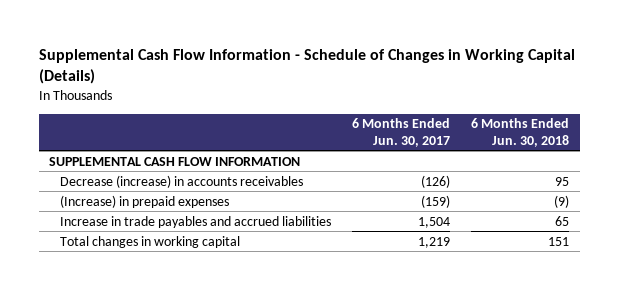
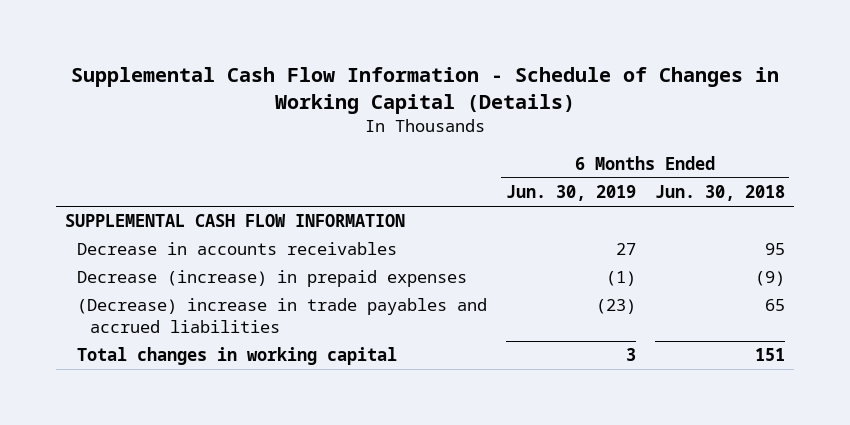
[351,118,450,147] 6 Months Ended Jun. 30, 2017 -> none
none -> [506,185,637,202] Jun. 30, 2019
[59,174,303,188] Decrease (increase) in accounts receivables -> [77,242,398,256] Decrease in accounts receivables
[59,194,229,208] (Increase) in prepaid expenses -> [77,270,468,288] Decrease (increase) in prepaid expenses
[59,215,331,228] Increase in trade payables and accrued liabilities -> [77,298,488,334] (Decrease) increase in trade payables and accrued liabilities

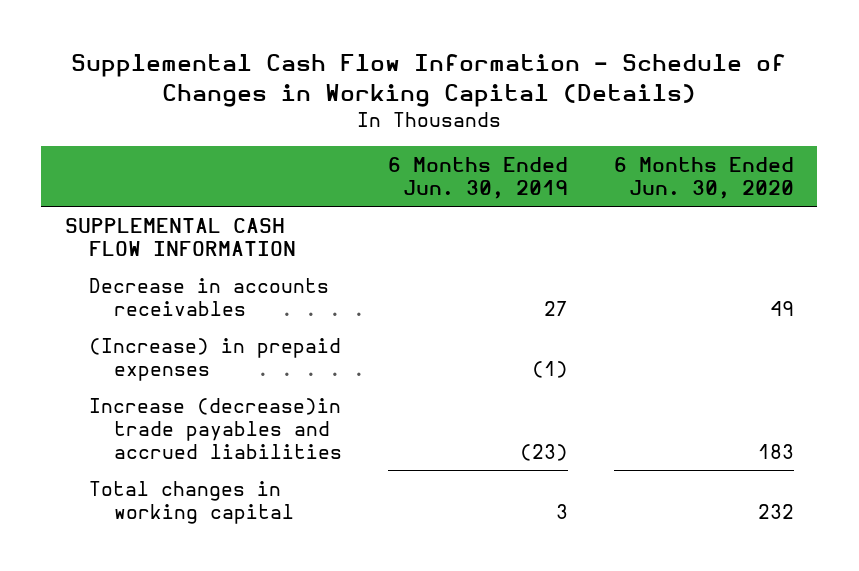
[654,185,785,202] Jun. 30, 2018 -> none
none -> [614,157,795,200] 6 Months Ended Jun. 30, 2020
[77,270,468,288] Decrease (increase) in prepaid expenses -> [89,337,342,381] (Increase) in prepaid expenses
[77,298,488,334] (Decrease) increase in trade payables and accrued liabilities -> [89,397,342,460] Increase (decrease)in trade payables and accrued liabilities

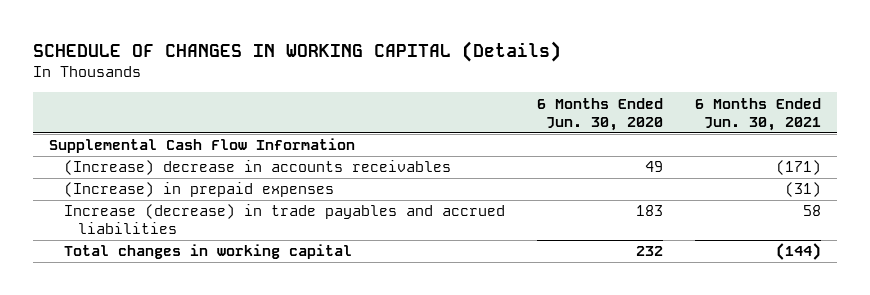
[71,54,787,108] Supplemental Cash Flow Information - Schedule of Changes in Working Capital (Details) -> [33,40,562,62] SCHEDULE OF CHANGES IN WORKING CAPITAL (Details)
[388,157,569,200] 6 Months Ended Jun. 30, 2019 -> none
none -> [694,97,821,131] 6 Months Ended Jun. 30, 2021
[64,217,297,256] SUPPLEMENTAL CASH FLOW INFORMATION -> [49,138,356,154] Supplemental Cash Flow Information
[89,277,330,316] Decrease in accounts receivables -> [63,160,451,176] (Increase) decrease in accounts receivables
[89,397,342,460] Increase (decrease)in trade payables and accrued liabilities -> [63,204,505,235] Increase (decrease) in trade payables and accrued liabilities

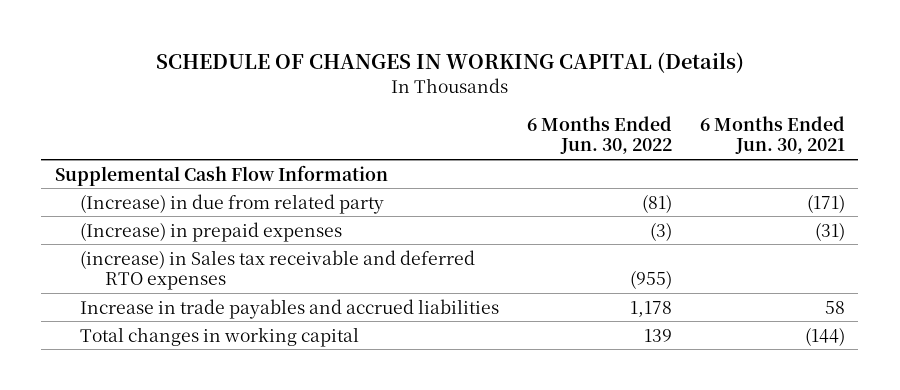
[536,97,663,131] 6 Months Ended Jun. 30, 2020 -> none
none -> [526,115,672,155] 6 Months Ended Jun. 30, 2022
[63,160,451,176] (Increase) decrease in accounts receivables -> [80,193,385,214] (Increase) in due from related party
none -> [80,249,476,291] (increase) in Sales tax receivable and deferred RTO expenses
[63,204,505,235] Increase (decrease) in trade payables and accrued liabilities -> [80,298,500,319] Increase in trade payables and accrued liabilities

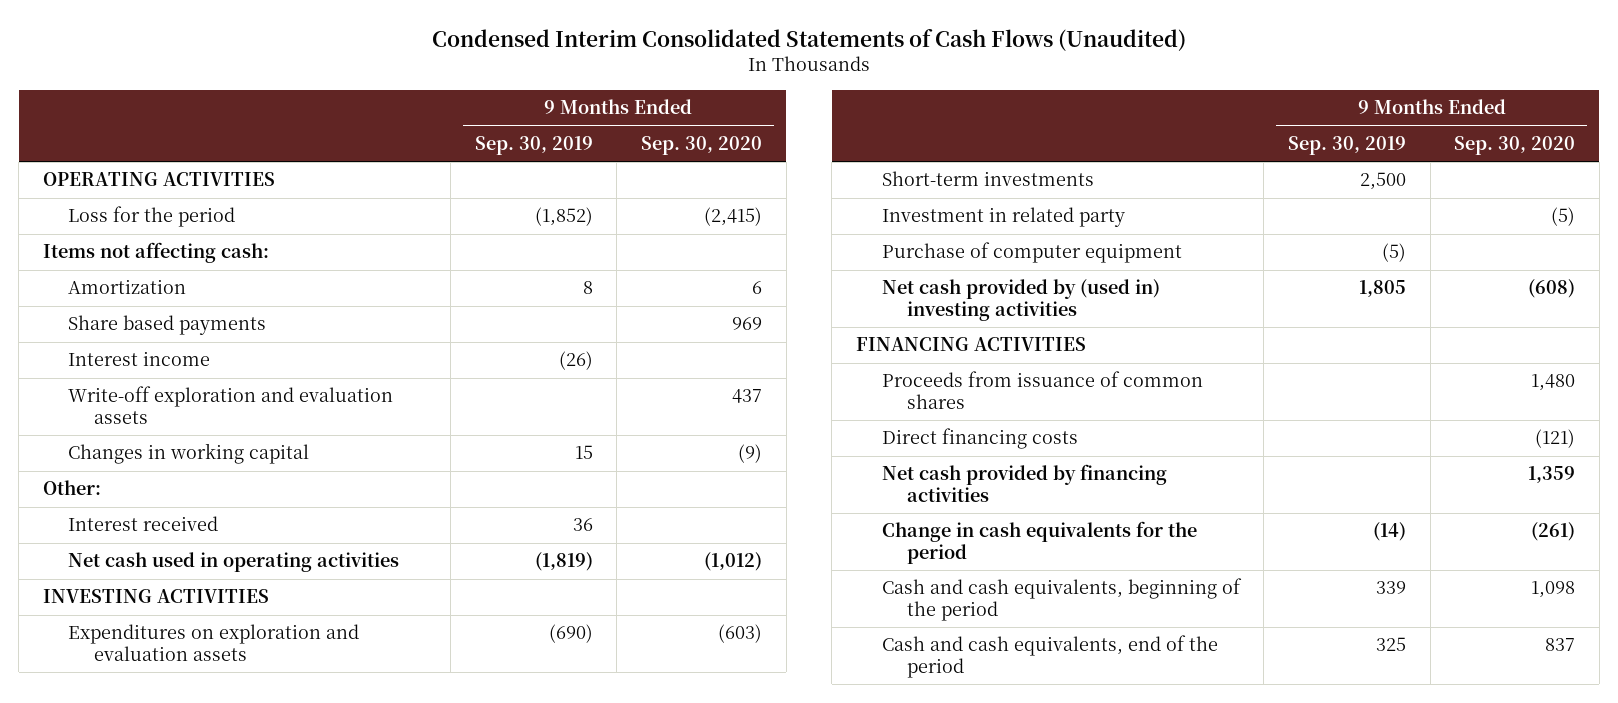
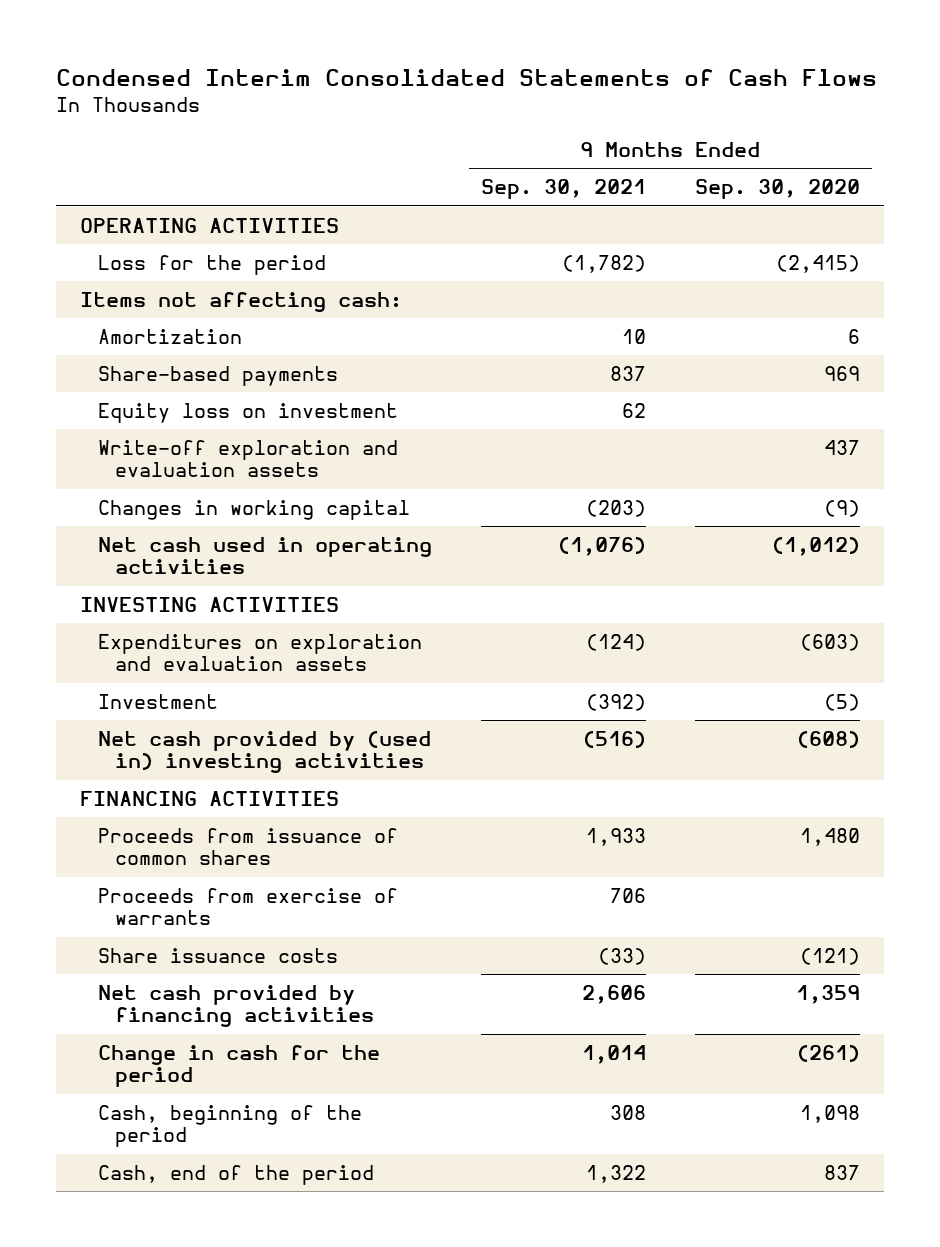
[432,28,1187,51] Condensed Interim Consolidated Statements of Cash Flows (Unaudited) -> [55,68,877,86] Condensed Interim Consolidated Statements of Cash Flows
[474,135,593,155] Sep. 30, 2019 -> none
none -> [480,179,646,200] Sep. 30, 2021
[68,351,211,367] Interest income -> none
[68,315,267,336] Share based payments -> [97,365,338,386] Share-based payments
none -> [97,402,398,423] Equity loss on investment
[42,480,101,496] Other: -> none
[68,516,219,532] Interest received -> none
[881,171,1094,187] Short-term investments -> none
[881,242,1182,264] Purchase of computer equipment -> none
[881,207,1125,228] Investment in related party -> [97,693,218,709] Investment
none -> [97,887,398,926] Proceeds from exercise of warrants
[881,428,1078,450] Direct financing costs -> [97,947,338,963] Share issuance costs
[881,521,1197,565] Change in cash equivalents for the period -> [97,1044,380,1088] Change in cash for the period
[881,578,1242,622] Cash and cash equivalents, beginning of the period -> [97,1104,362,1148] Cash, beginning of the period
[881,635,1218,679] Cash and cash equivalents, end of the period -> [97,1164,374,1185] Cash, end of the period

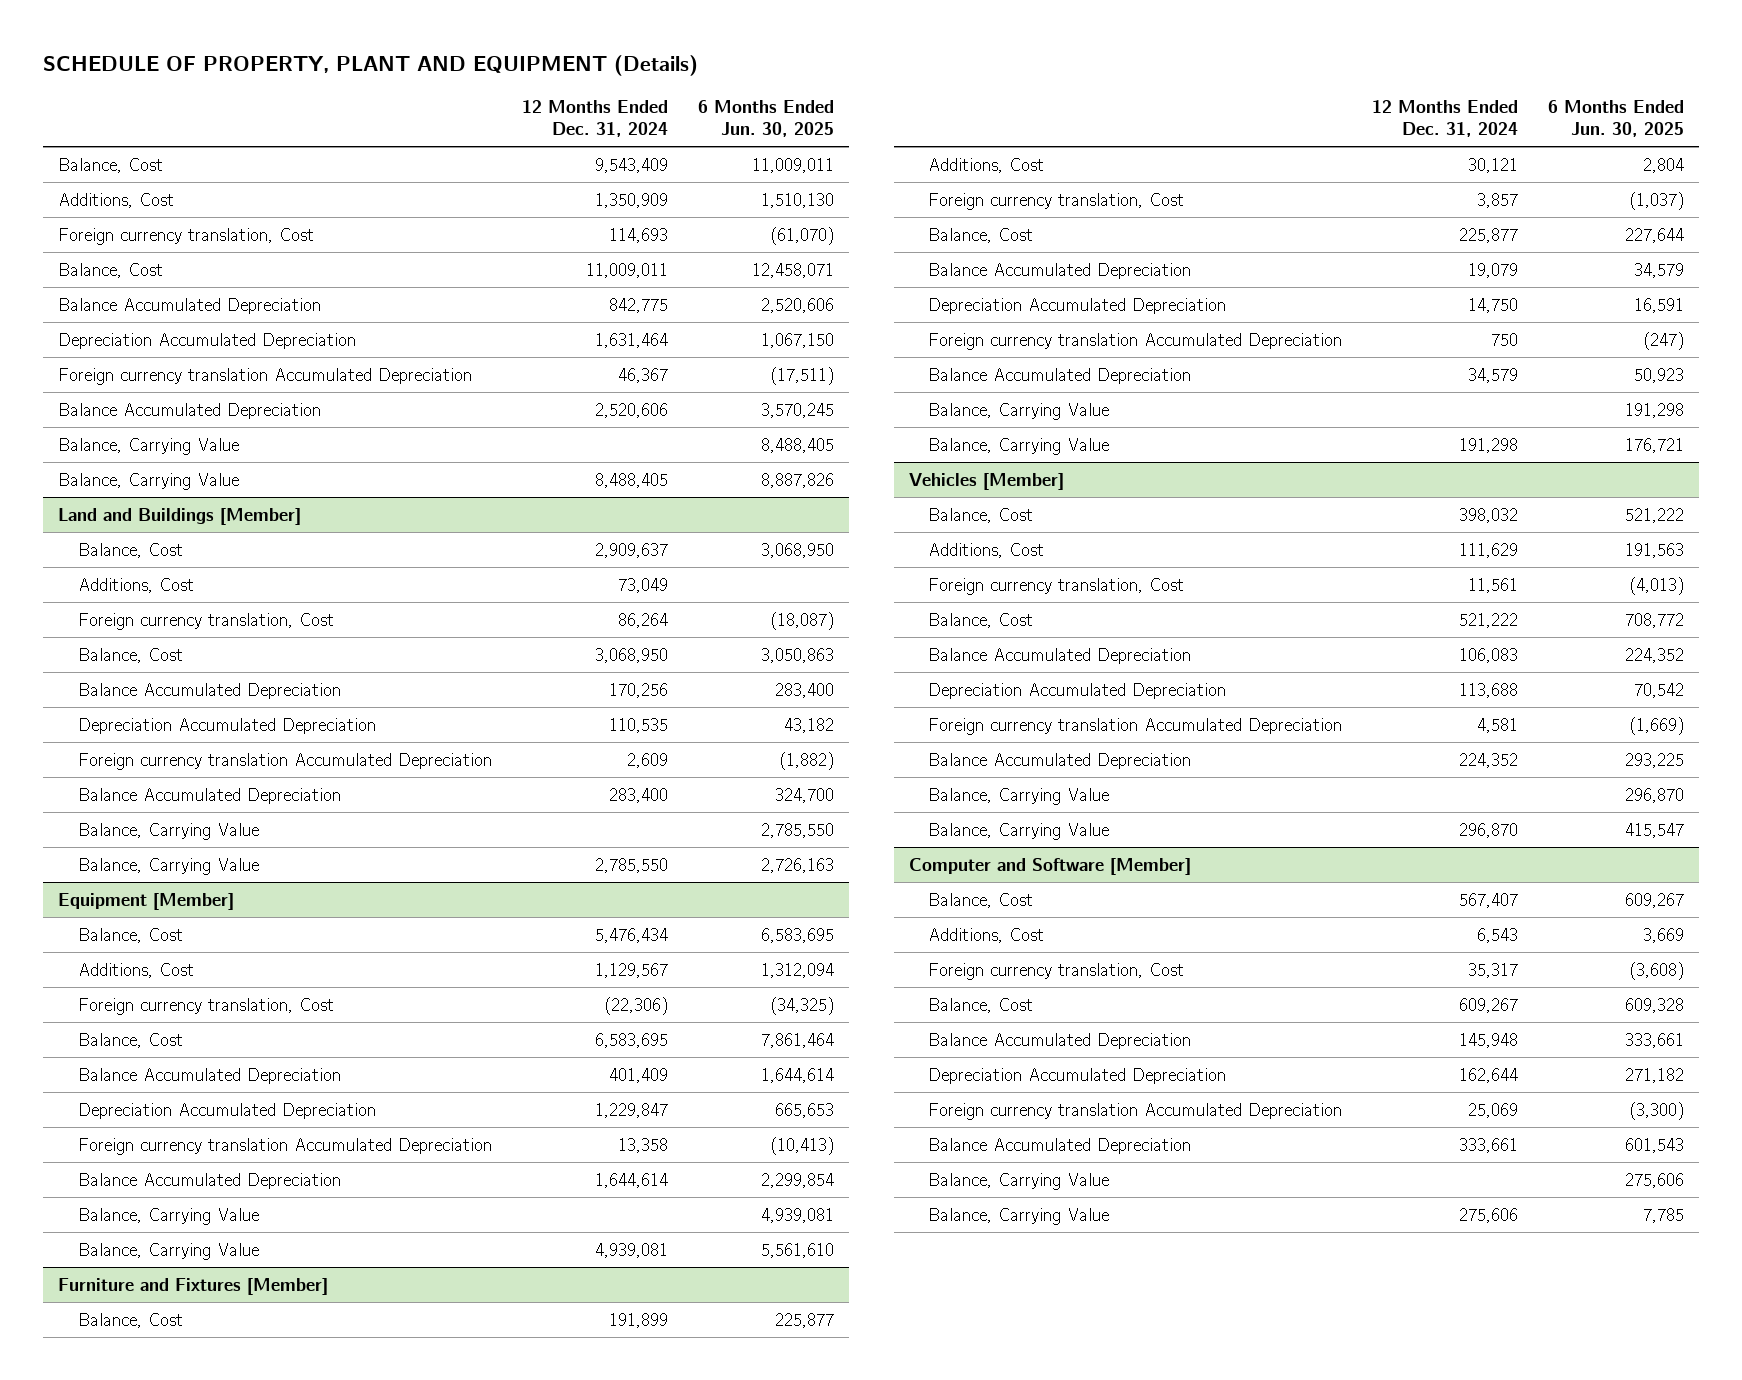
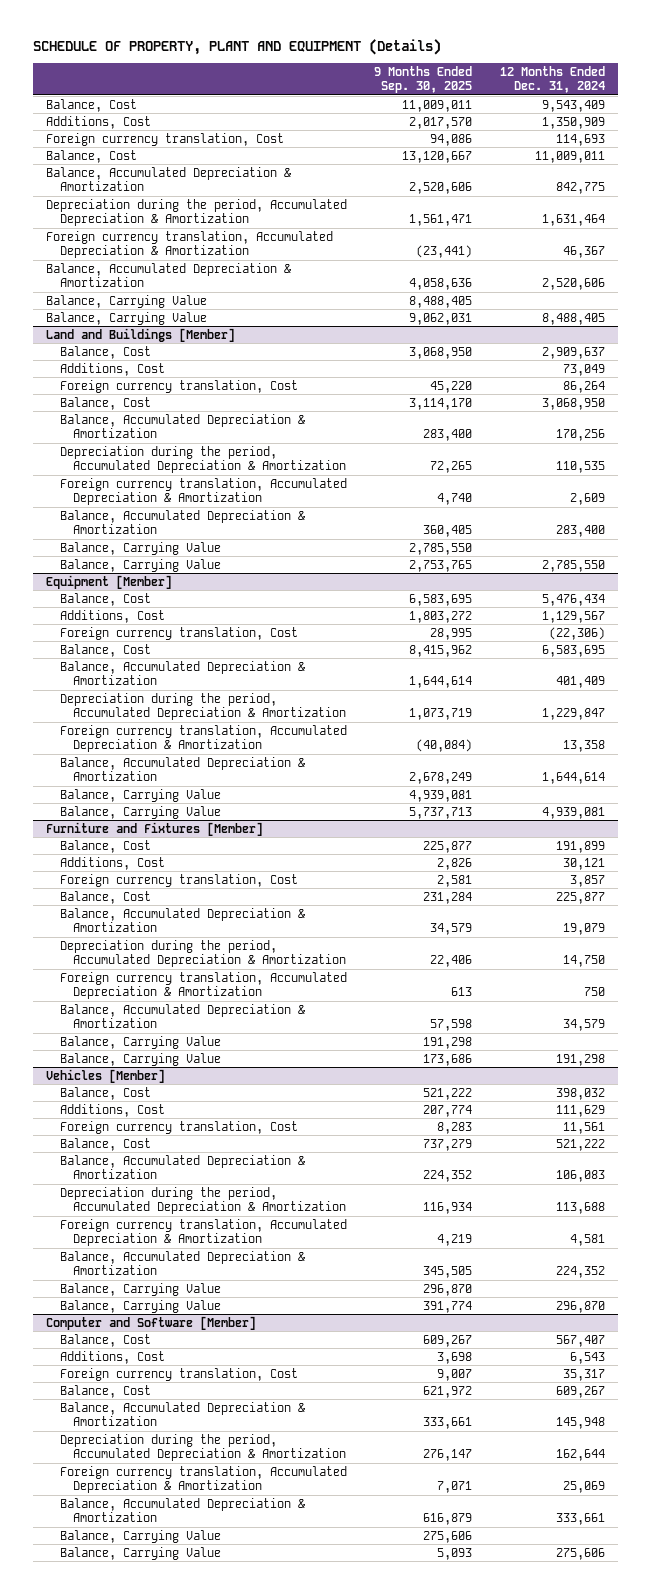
[697,100,834,138] 6 Months Ended Jun. 30, 2025 -> none
none -> [374,66,473,94] 9 Months Ended Sep. 30, 2025
[58,297,322,314] Balance Accumulated Depreciation -> [46,166,292,192] Balance, Accumulated Depreciation & Amortization
[58,332,357,349] Depreciation Accumulated Depreciation -> [46,198,348,227] Depreciation during the period, Accumulated Depreciation & Amortization
[58,367,473,385] Foreign currency translation Accumulated Depreciation -> [46,230,334,259] Foreign currency translation, Accumulated Depreciation & Amortization
[58,402,322,419] Balance Accumulated Depreciation -> [46,262,292,288] Balance, Accumulated Depreciation & Amortization
[77,682,341,699] Balance Accumulated Depreciation -> [59,413,305,439] Balance, Accumulated Depreciation & Amortization
[77,717,376,734] Depreciation Accumulated Depreciation -> [59,445,347,474] Depreciation during the period, Accumulated Depreciation & Amortization
[77,752,492,770] Foreign currency translation Accumulated Depreciation -> [59,477,347,506] Foreign currency translation, Accumulated Depreciation & Amortization
[77,787,341,804] Balance Accumulated Depreciation -> [59,509,305,535] Balance, Accumulated Depreciation & Amortization
[77,1067,341,1084] Balance Accumulated Depreciation -> [59,660,305,686] Balance, Accumulated Depreciation & Amortization
[77,1102,376,1119] Depreciation Accumulated Depreciation -> [59,692,347,721] Depreciation during the period, Accumulated Depreciation & Amortization
[77,1137,492,1155] Foreign currency translation Accumulated Depreciation -> [59,724,347,753] Foreign currency translation, Accumulated Depreciation & Amortization
[77,1172,341,1189] Balance Accumulated Depreciation -> [59,756,305,782] Balance, Accumulated Depreciation & Amortization
[928,262,1192,279] Balance Accumulated Depreciation -> [59,907,305,933] Balance, Accumulated Depreciation & Amortization
[928,297,1227,314] Depreciation Accumulated Depreciation -> [59,939,347,968] Depreciation during the period, Accumulated Depreciation & Amortization
[928,332,1343,350] Foreign currency translation Accumulated Depreciation -> [59,971,347,1000] Foreign currency translation, Accumulated Depreciation & Amortization
[928,367,1192,384] Balance Accumulated Depreciation -> [59,1003,305,1029] Balance, Accumulated Depreciation & Amortization
[928,647,1192,664] Balance Accumulated Depreciation -> [59,1154,305,1180] Balance, Accumulated Depreciation & Amortization
[928,682,1227,699] Depreciation Accumulated Depreciation -> [59,1186,347,1215] Depreciation during the period, Accumulated Depreciation & Amortization
[928,717,1343,735] Foreign currency translation Accumulated Depreciation -> [59,1218,347,1247] Foreign currency translation, Accumulated Depreciation & Amortization
[928,752,1192,769] Balance Accumulated Depreciation -> [59,1250,305,1276] Balance, Accumulated Depreciation & Amortization
[928,1032,1192,1049] Balance Accumulated Depreciation -> [59,1401,305,1427] Balance, Accumulated Depreciation & Amortization
[928,1067,1227,1084] Depreciation Accumulated Depreciation -> [59,1433,347,1462] Depreciation during the period, Accumulated Depreciation & Amortization
[928,1102,1343,1120] Foreign currency translation Accumulated Depreciation -> [59,1465,347,1494] Foreign currency translation, Accumulated Depreciation & Amortization
[928,1137,1192,1154] Balance Accumulated Depreciation -> [59,1497,305,1523] Balance, Accumulated Depreciation & Amortization

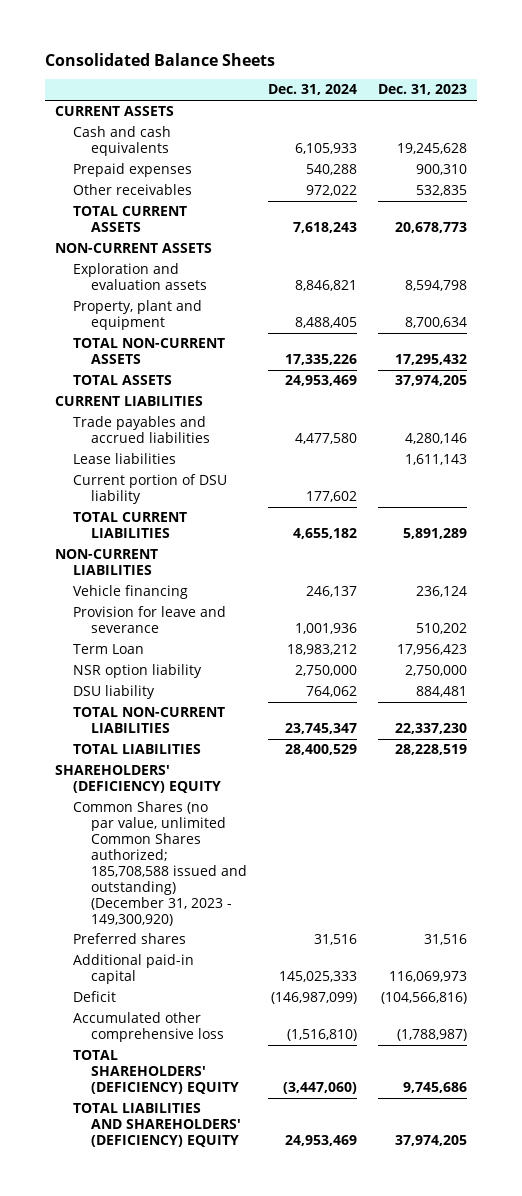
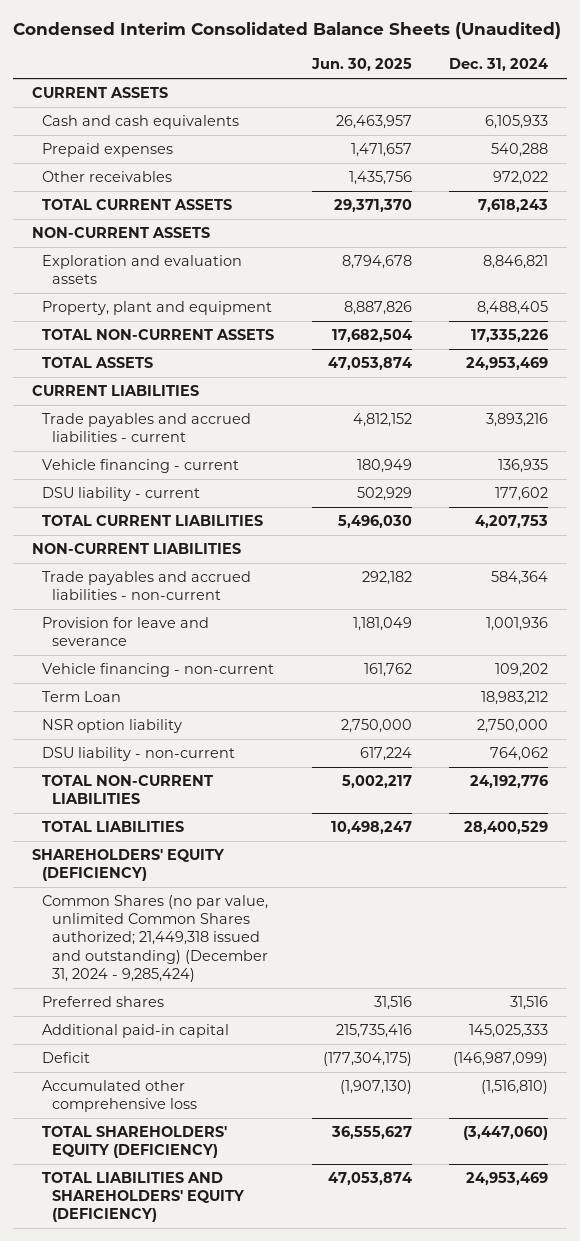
[44,52,275,66] Consolidated Balance Sheets -> [12,22,561,40] Condensed Interim Consolidated Balance Sheets (Unaudited)
[377,84,467,96] Dec. 31, 2023 -> none
none -> [310,58,412,72] Jun. 30, 2025
[73,453,177,465] Lease liabilities -> none
[73,416,210,444] Trade payables and accrued liabilities -> [41,413,251,443] Trade payables and accrued liabilities - current
[294,433,357,445] 4,477,580 -> [486,413,549,428] 3,893,216
none -> [41,459,239,474] Vehicle financing - current
[73,474,228,505] Current portion of DSU liability -> [41,487,200,502] DSU liability - current
[292,528,357,540] 4,655,182 -> [475,515,549,529] 4,207,753
[73,585,189,600] Vehicle financing -> none
none -> [41,571,251,601] Trade payables and accrued liabilities - non-current
none -> [41,663,274,678] Vehicle financing - non-current
[73,685,156,700] DSU liability -> [41,747,235,762] DSU liability - non-current
[284,723,357,735] 23,745,347 -> [470,775,549,789] 24,192,776
[55,765,222,794] SHAREHOLDERS' (DEFICIENCY) EQUITY -> [31,849,225,882] SHAREHOLDERS' EQUITY (DEFICIENCY)
[73,801,247,926] Common Shares (no par value, unlimited Common Shares authorized; 185,708,588 issued and outstanding) (December 31, 2023 - 149,300,920) -> [41,895,269,982] Common Shares (no par value, unlimited Common Shares authorized; 21,449,318 issued and outstanding) (December 31, 2024 - 9,285,424)
[73,1050,239,1095] TOTAL SHAREHOLDERS' (DEFICIENCY) EQUITY -> [41,1126,227,1159] TOTAL SHAREHOLDERS' EQUITY (DEFICIENCY)
[73,1103,241,1148] TOTAL LIABILITIES AND SHAREHOLDERS' (DEFICIENCY) EQUITY -> [41,1172,246,1223] TOTAL LIABILITIES AND SHAREHOLDERS' EQUITY (DEFICIENCY)

